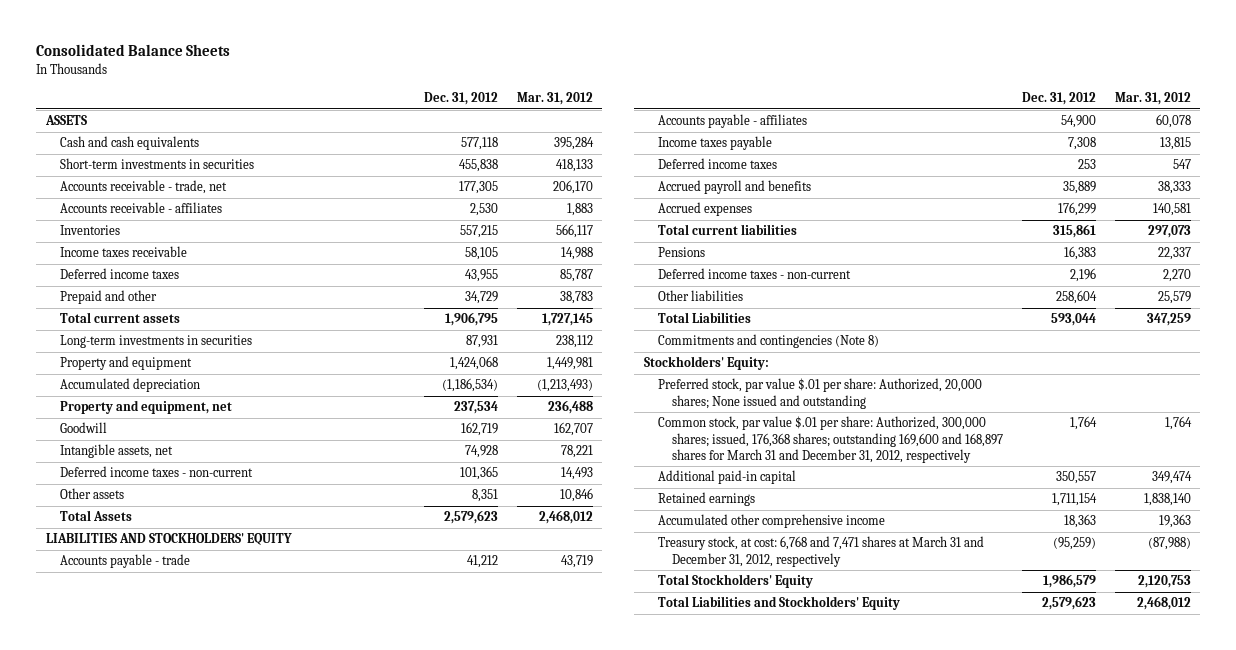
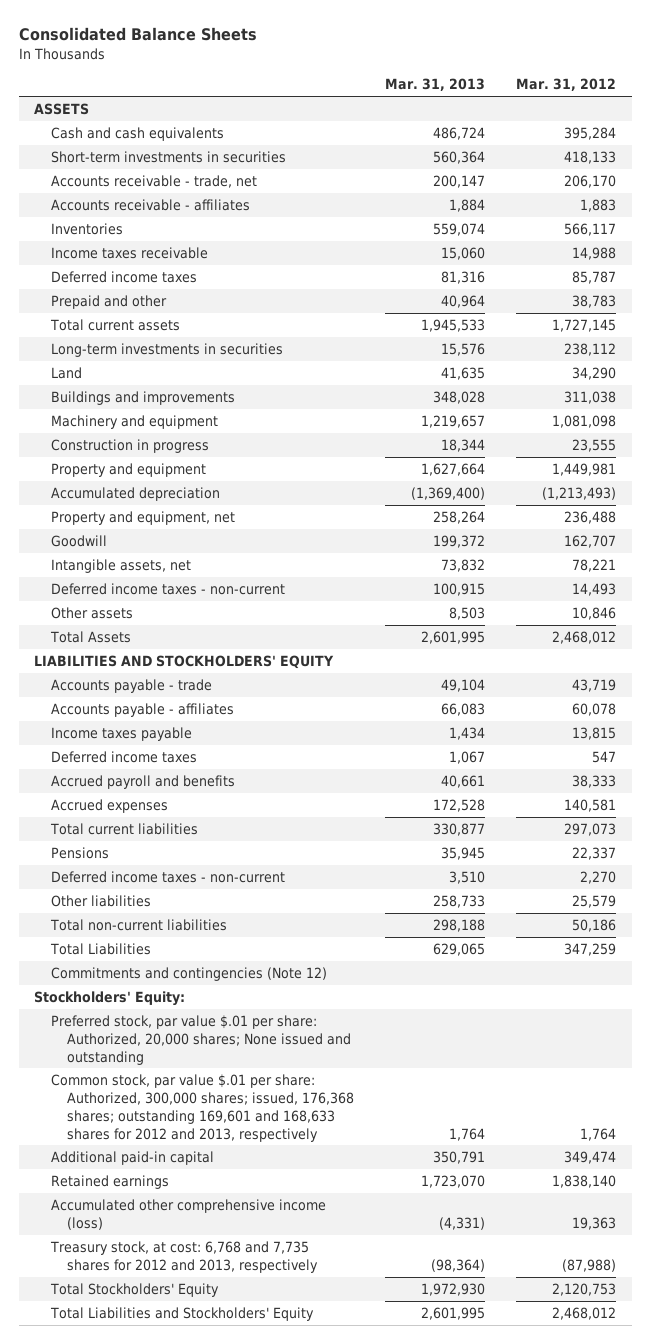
[423,92,498,106] Dec. 31, 2012 -> none
none -> [385,78,486,92] Mar. 31, 2013
none -> [50,366,82,379] Land
none -> [50,390,235,405] Buildings and improvements
none -> [50,414,218,429] Machinery and equipment
none -> [50,438,209,453] Construction in progress
none -> [49,918,227,931] Total non-current liabilities
[657,334,879,349] Commitments and contingencies (Note 8) -> [50,966,327,981] Commitments and contingencies (Note 12)
[657,416,1003,463] Common stock, par value $.01 per share: Authorized, 300,000 shares; issued, 176,368 shares; outstanding 169,600 and 168,897 shares for March 31 and December 31, 2012, respectively -> [50,1073,355,1142] Common stock, par value $.01 per share: Authorized, 300,000 shares; issued, 176,368 shares; outstanding 169,601 and 168,633 shares for 2012 and 2013, respectively
[657,514,885,529] Accumulated other comprehensive income -> [50,1198,326,1230] Accumulated other comprehensive income (loss)
[657,536,984,567] Treasury stock, at cost: 6,768 and 7,471 shares at March 31 and December 31, 2012, respectively -> [49,1240,319,1273] Treasury stock, at cost: 6,768 and 7,735 shares for 2012 and 2013, respectively

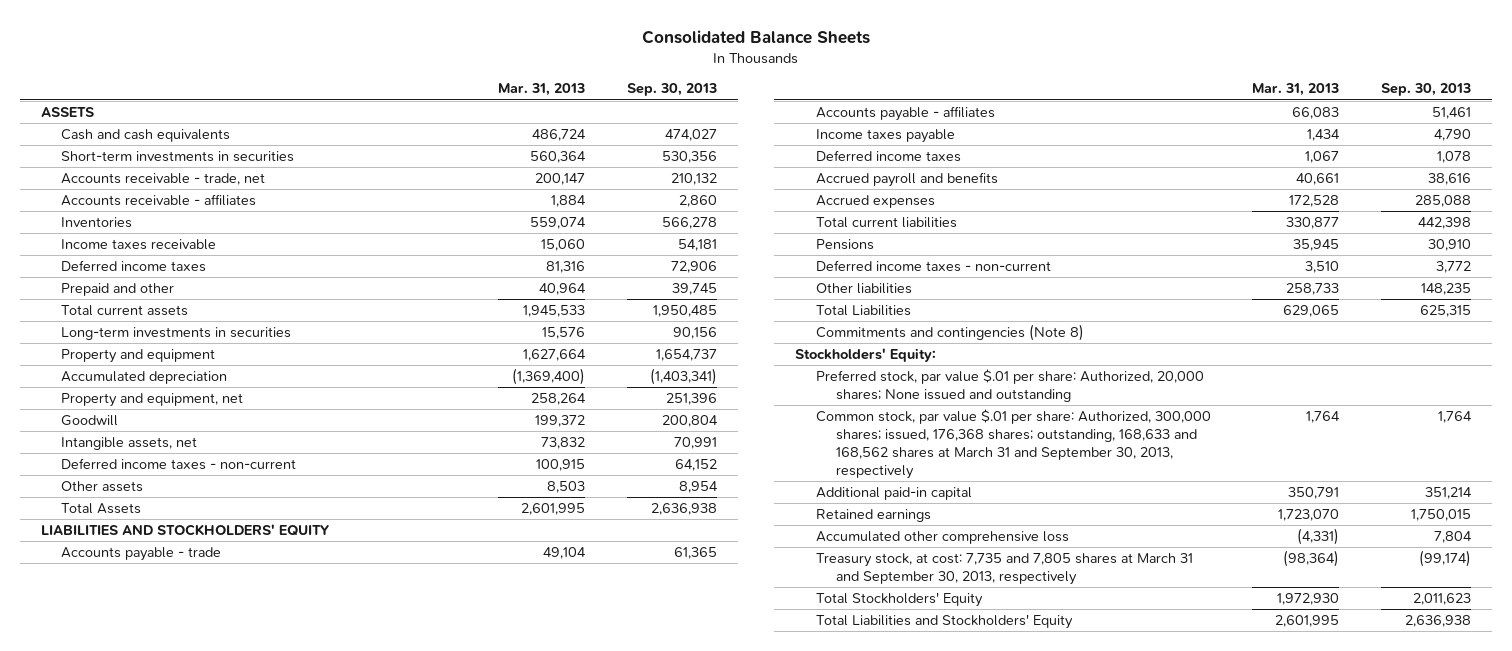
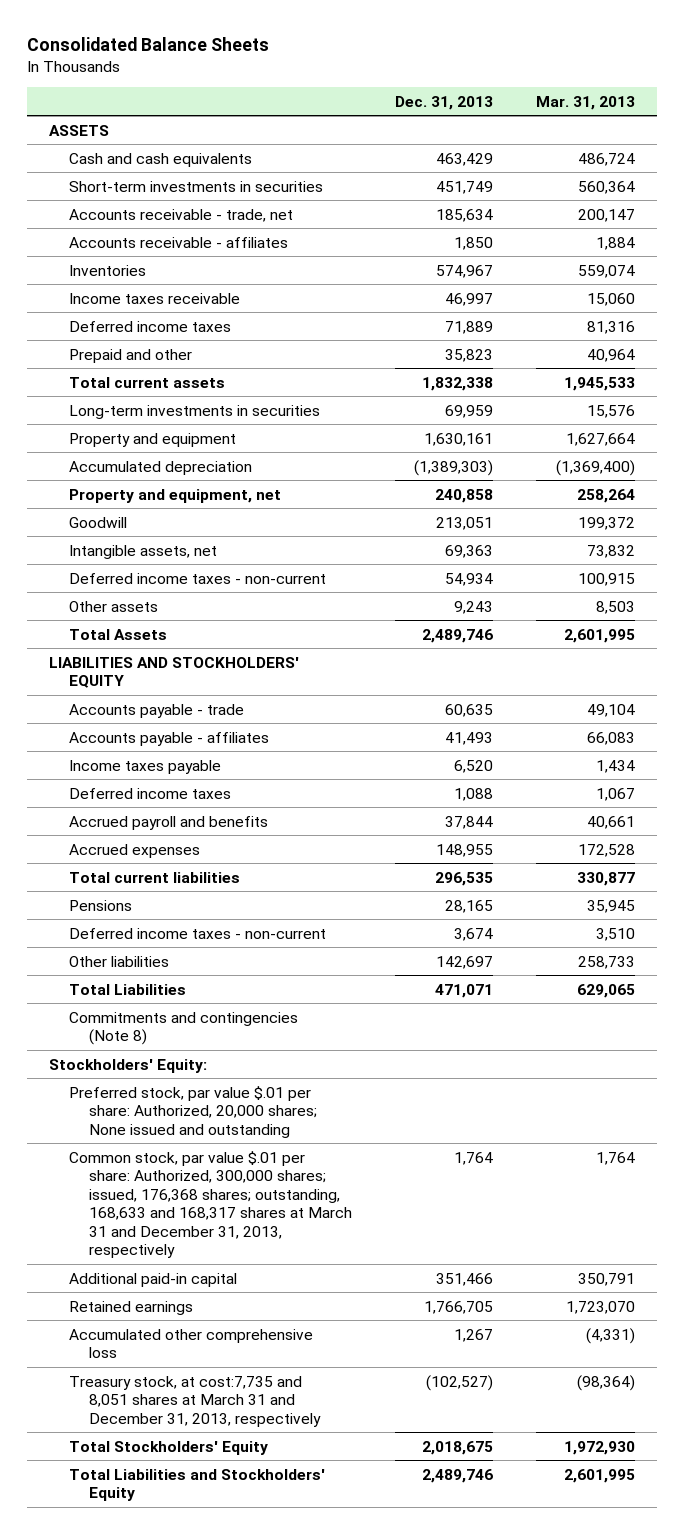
[626,83,717,97] Sep. 30, 2013 -> none
none -> [395,95,494,110] Dec. 31, 2013
[815,409,1211,479] Common stock, par value $.01 per share: Authorized, 300,000 shares; issued, 176,368 shares; outstanding, 168,633 and 168,562 shares at March 31 and September 30, 2013, respectively -> [68,1150,353,1259] Common stock, par value $.01 per share: Authorized, 300,000 shares; issued, 176,368 shares; outstanding, 168,633 and 168,317 shares at March 31 and December 31, 2013, respectively
[815,553,1193,586] Treasury stock, at cost: 7,735 and 7,805 shares at March 31 and September 30, 2013, respectively -> [68,1375,322,1427] Treasury stock, at cost:7,735 and 8,051 shares at March 31 and December 31, 2013, respectively

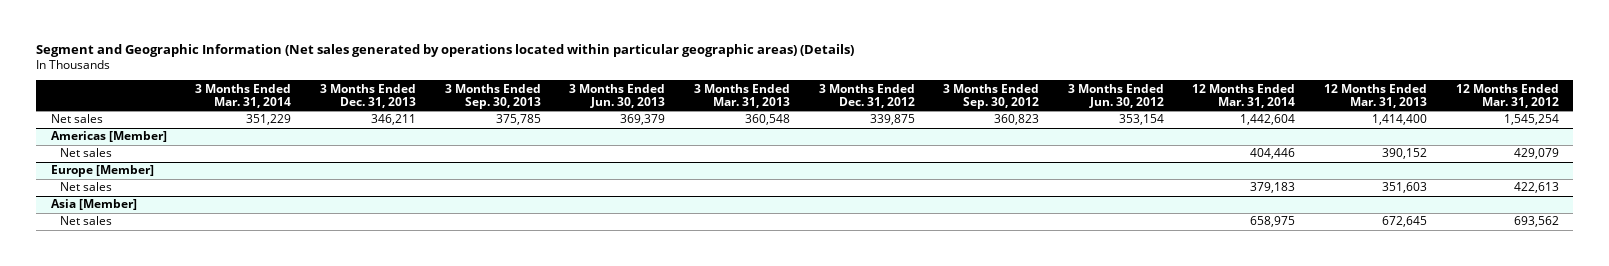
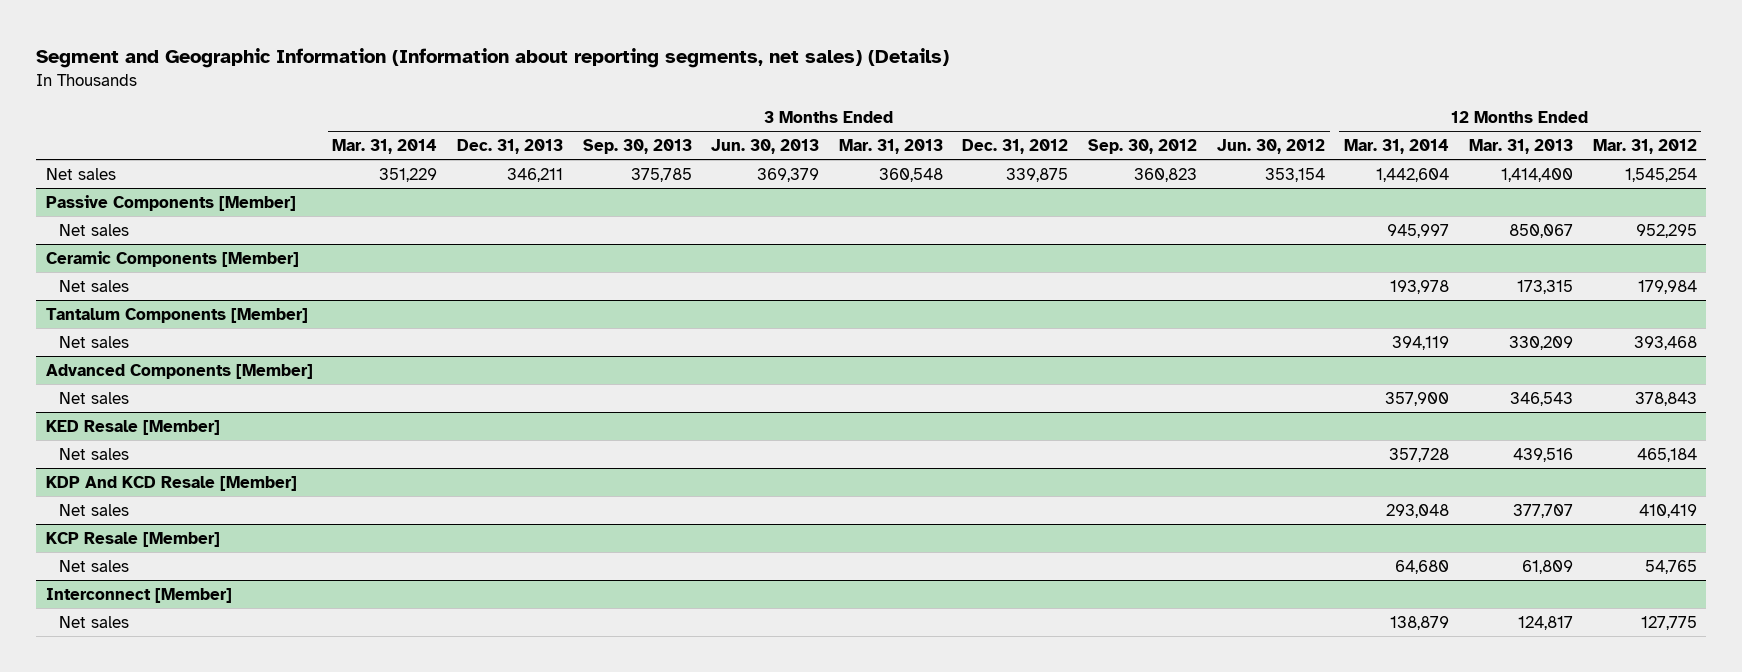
[36,43,855,57] Segment and Geographic Information (Net sales generated by operations located within particular geographic areas) (Details) -> [36,47,950,68] Segment and Geographic Information (Information about reporting segments, net sales) (Details)
[50,131,167,143] Americas [Member] -> none
[50,165,154,178] Europe [Member] -> none
[50,199,137,211] Asia [Member] -> none
none -> [45,194,296,211] Passive Components [Member]
[1250,148,1296,160] 404,446 -> [1387,223,1450,238] 945,997
[1382,148,1428,160] 390,152 -> [1508,223,1573,238] 850,067
[1513,148,1559,160] 429,079 -> [1635,223,1697,238] 952,295
none -> [45,250,299,267] Ceramic Components [Member]
[1250,182,1296,194] 379,183 -> [1390,279,1450,294] 193,978
[1382,182,1428,194] 351,603 -> [1516,279,1573,294] 173,315
[1513,182,1559,194] 422,613 -> [1637,279,1697,294] 179,984
none -> [45,307,308,323] Tantalum Components [Member]
[1250,216,1296,228] 658,975 -> [1392,335,1450,350] 394,119
[1382,216,1428,228] 672,645 -> [1508,335,1573,350] 330,209
[1513,216,1559,228] 693,562 -> [1633,335,1697,350] 393,468
none -> [45,363,313,379] Advanced Components [Member]
none -> [59,391,130,404] Net sales
none -> [45,419,220,435] KED Resale [Member]
none -> [59,447,130,460] Net sales
none -> [45,475,297,491] KDP And KCD Resale [Member]
none -> [59,503,130,516] Net sales
none -> [45,531,220,547] KCP Resale [Member]
none -> [59,559,130,572] Net sales
none -> [45,587,232,603] Interconnect [Member]
none -> [59,615,130,628] Net sales

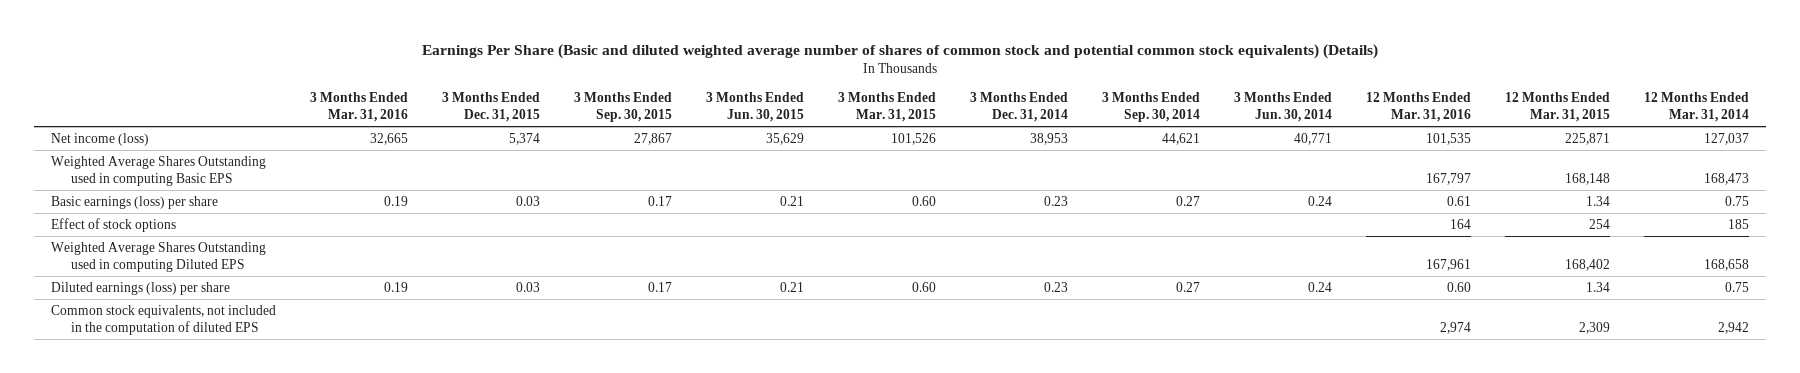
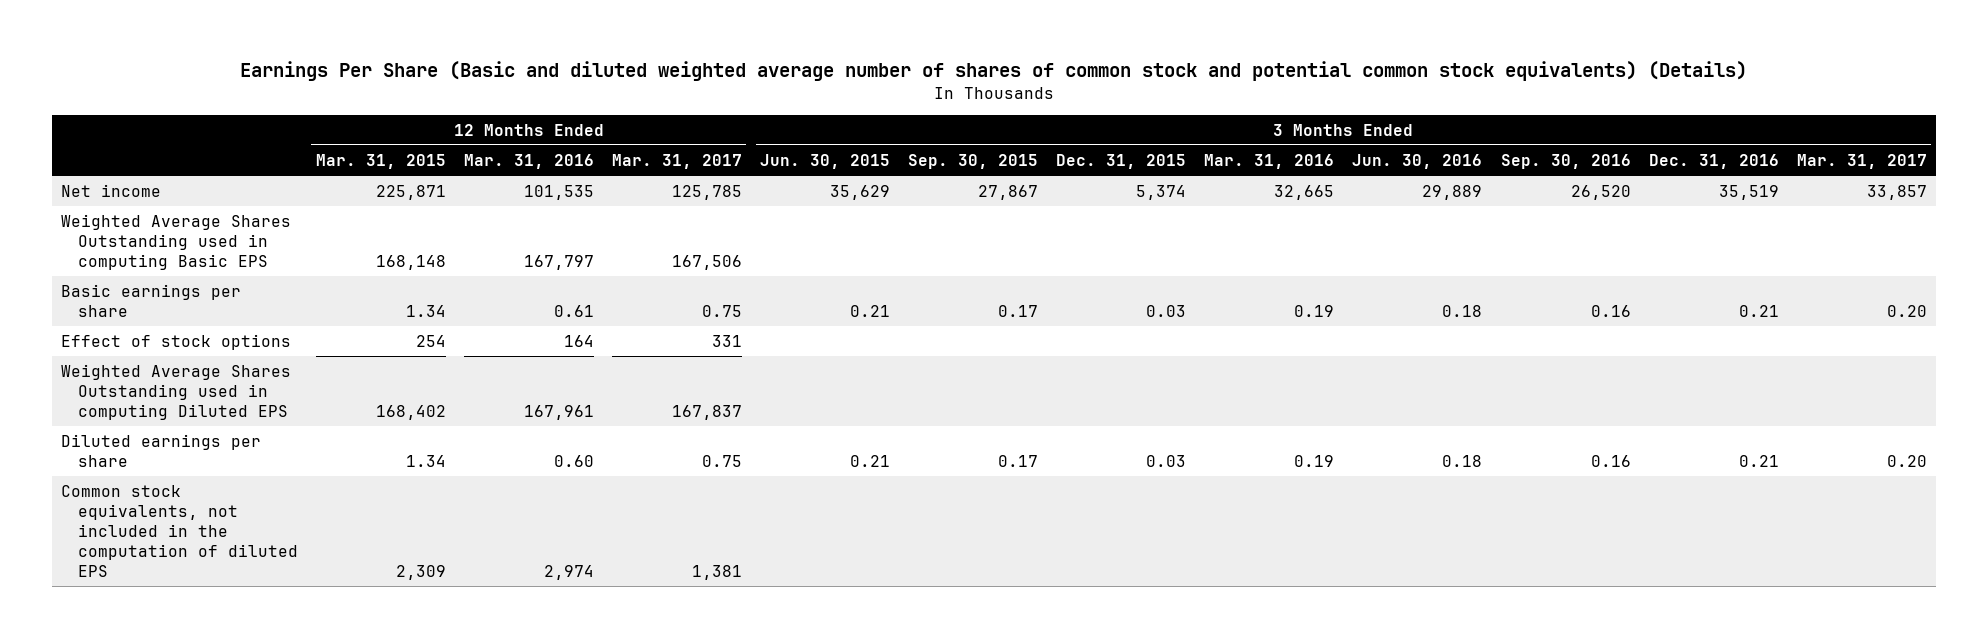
[837,92,936,123] 3 Months Ended Mar. 31, 2015 -> none
[969,92,1068,123] 3 Months Ended Dec. 31, 2014 -> none
[1101,92,1200,123] 3 Months Ended Sep. 30, 2014 -> none
[1234,92,1333,123] 3 Months Ended Jun. 30, 2014 -> none
[1644,92,1750,123] 12 Months Ended Mar. 31, 2014 -> none
none -> [611,153,742,169] Mar. 31, 2017
none -> [1352,153,1483,169] Jun. 30, 2016
none -> [1500,153,1631,169] Sep. 30, 2016
none -> [1648,153,1779,169] Dec. 31, 2016
none -> [1796,153,1927,169] Mar. 31, 2017
[50,132,149,146] Net income (loss) -> [61,184,162,198] Net income
[50,195,218,209] Basic earnings (loss) per share -> [61,284,242,318] Basic earnings per share
[50,281,230,295] Diluted earnings (loss) per share -> [61,434,262,468] Diluted earnings per share

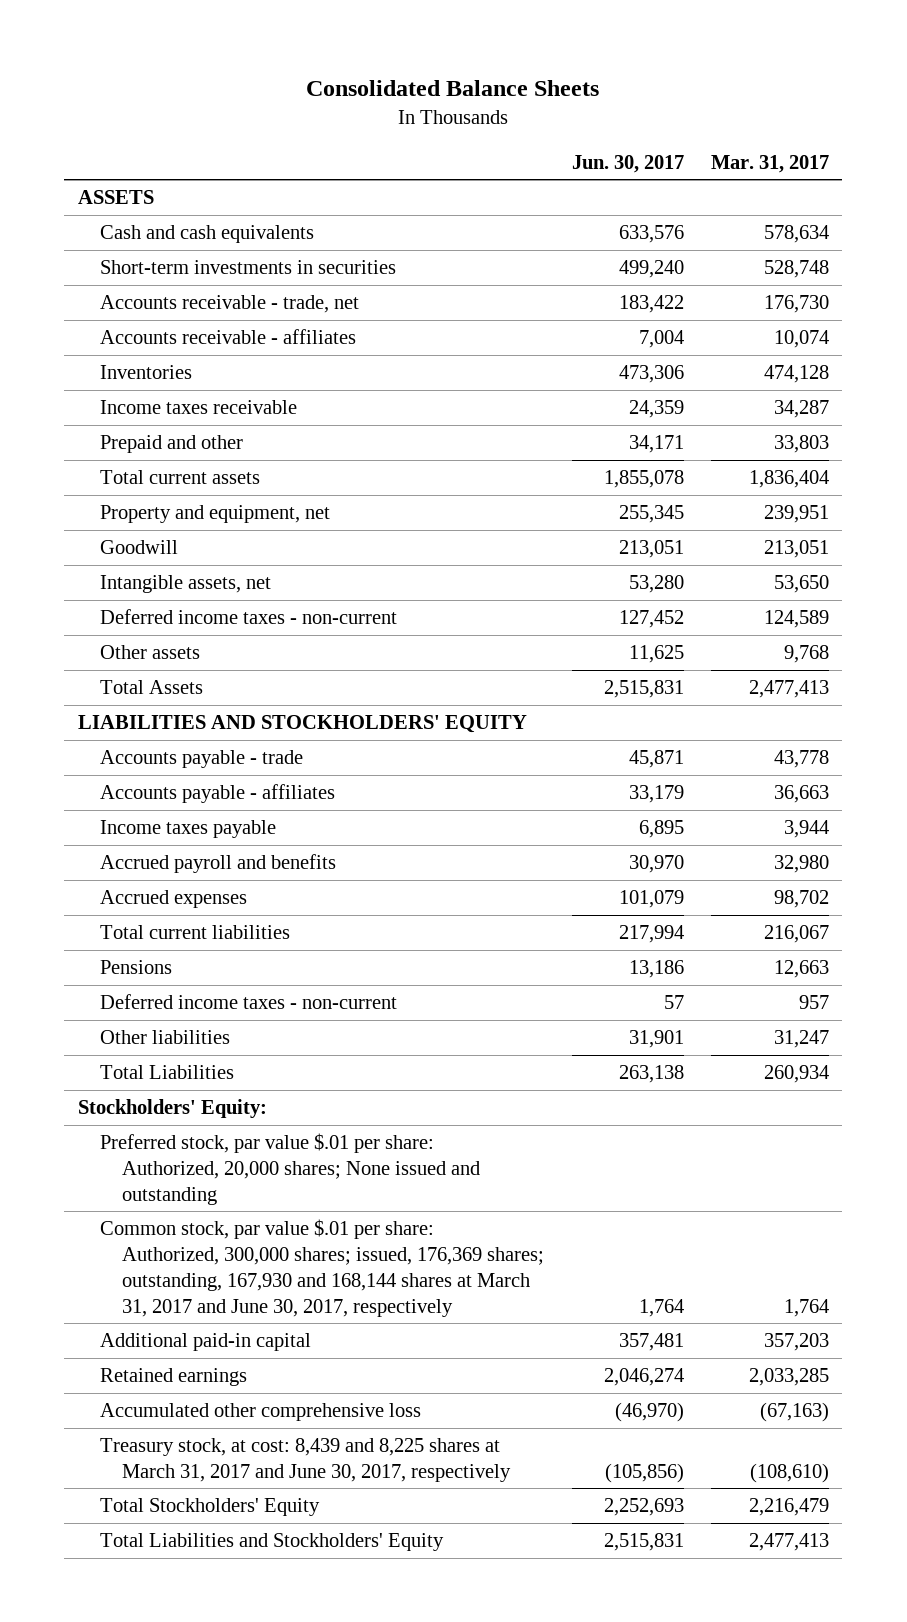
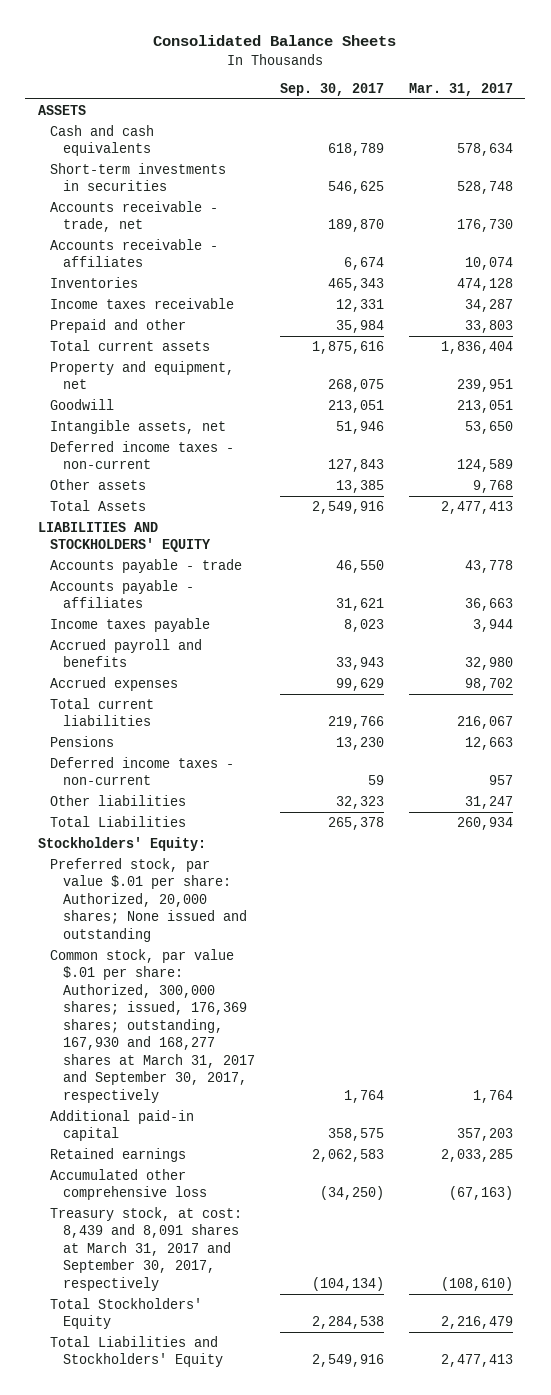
[571,154,684,173] Jun. 30, 2017 -> none
none -> [279,82,384,96] Sep. 30, 2017
[100,1219,545,1317] Common stock, par value $.01 per share: Authorized, 300,000 shares; issued, 176,369 shares; outstanding, 167,930 and 168,144 shares at March 31, 2017 and June 30, 2017, respectively -> [50,948,255,1103] Common stock, par value $.01 per share: Authorized, 300,000 shares; issued, 176,369 shares; outstanding, 167,930 and 168,277 shares at March 31, 2017 and September 30, 2017, respectively
[100,1438,512,1482] Treasury stock, at cost: 8,439 and 8,225 shares at March 31, 2017 and June 30, 2017, respectively -> [50,1206,243,1291] Treasury stock, at cost: 8,439 and 8,091 shares at March 31, 2017 and September 30, 2017, respectively

